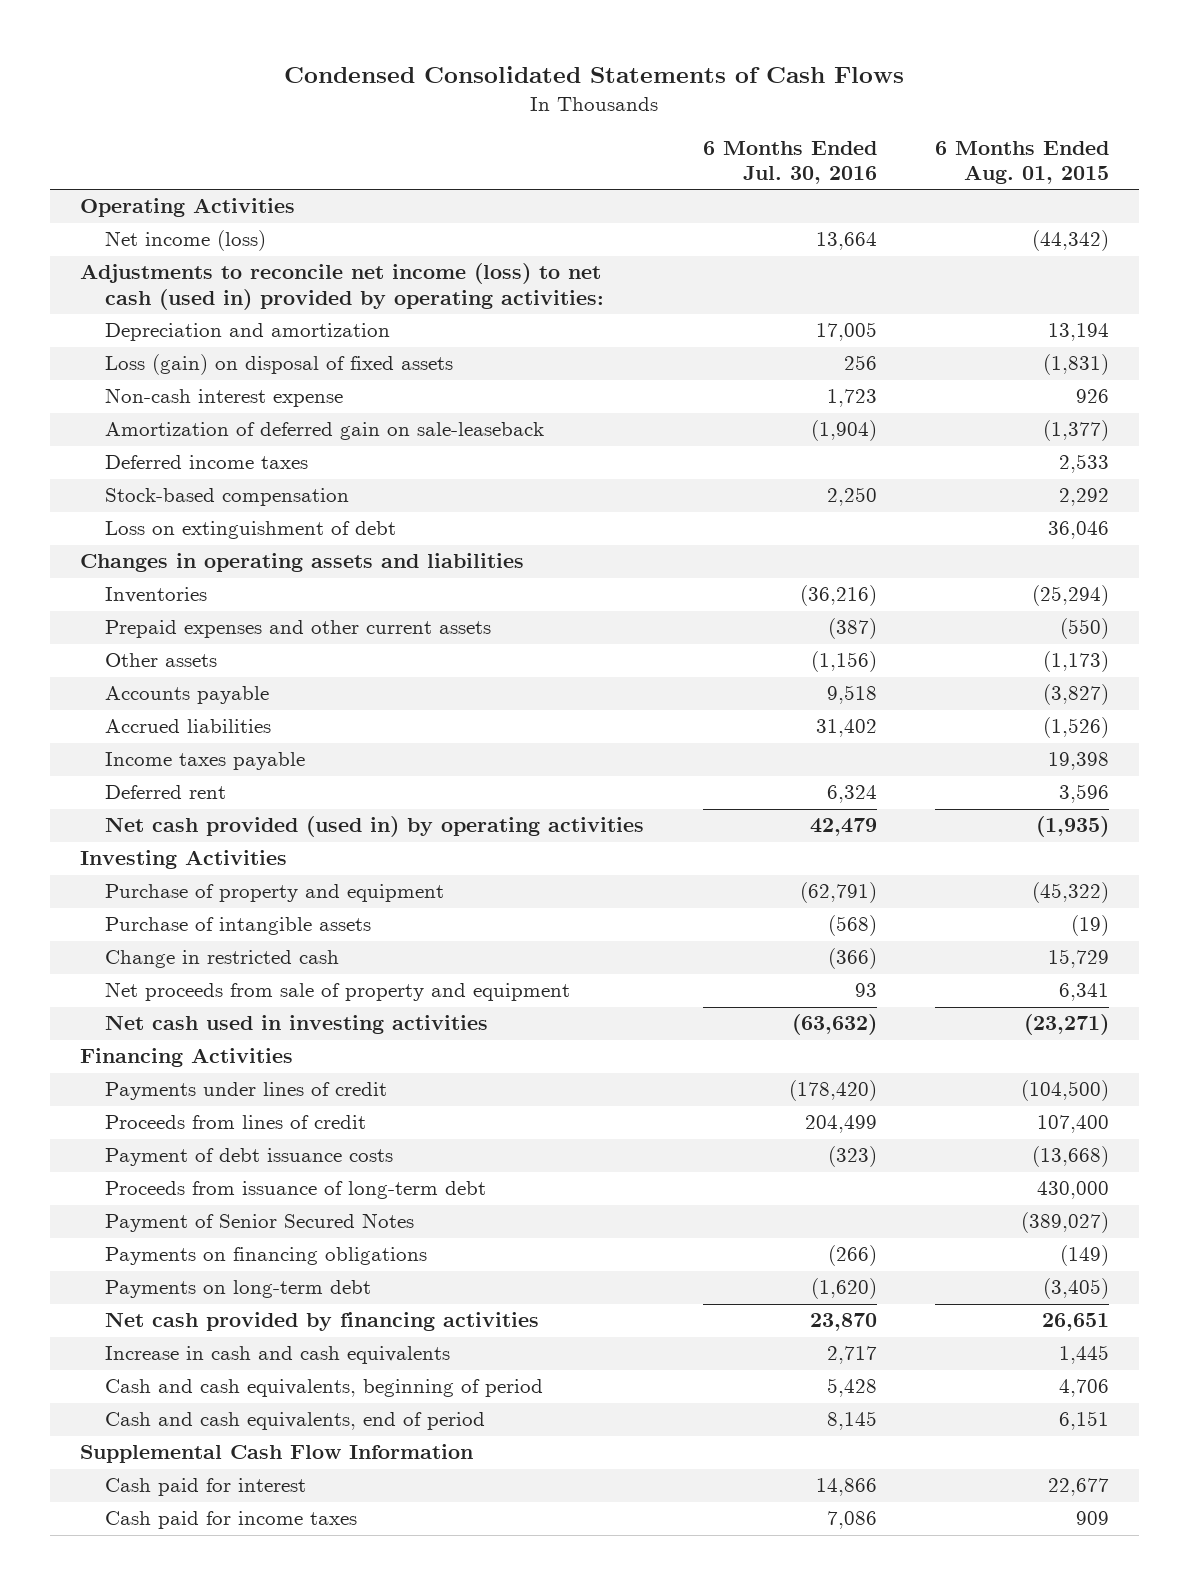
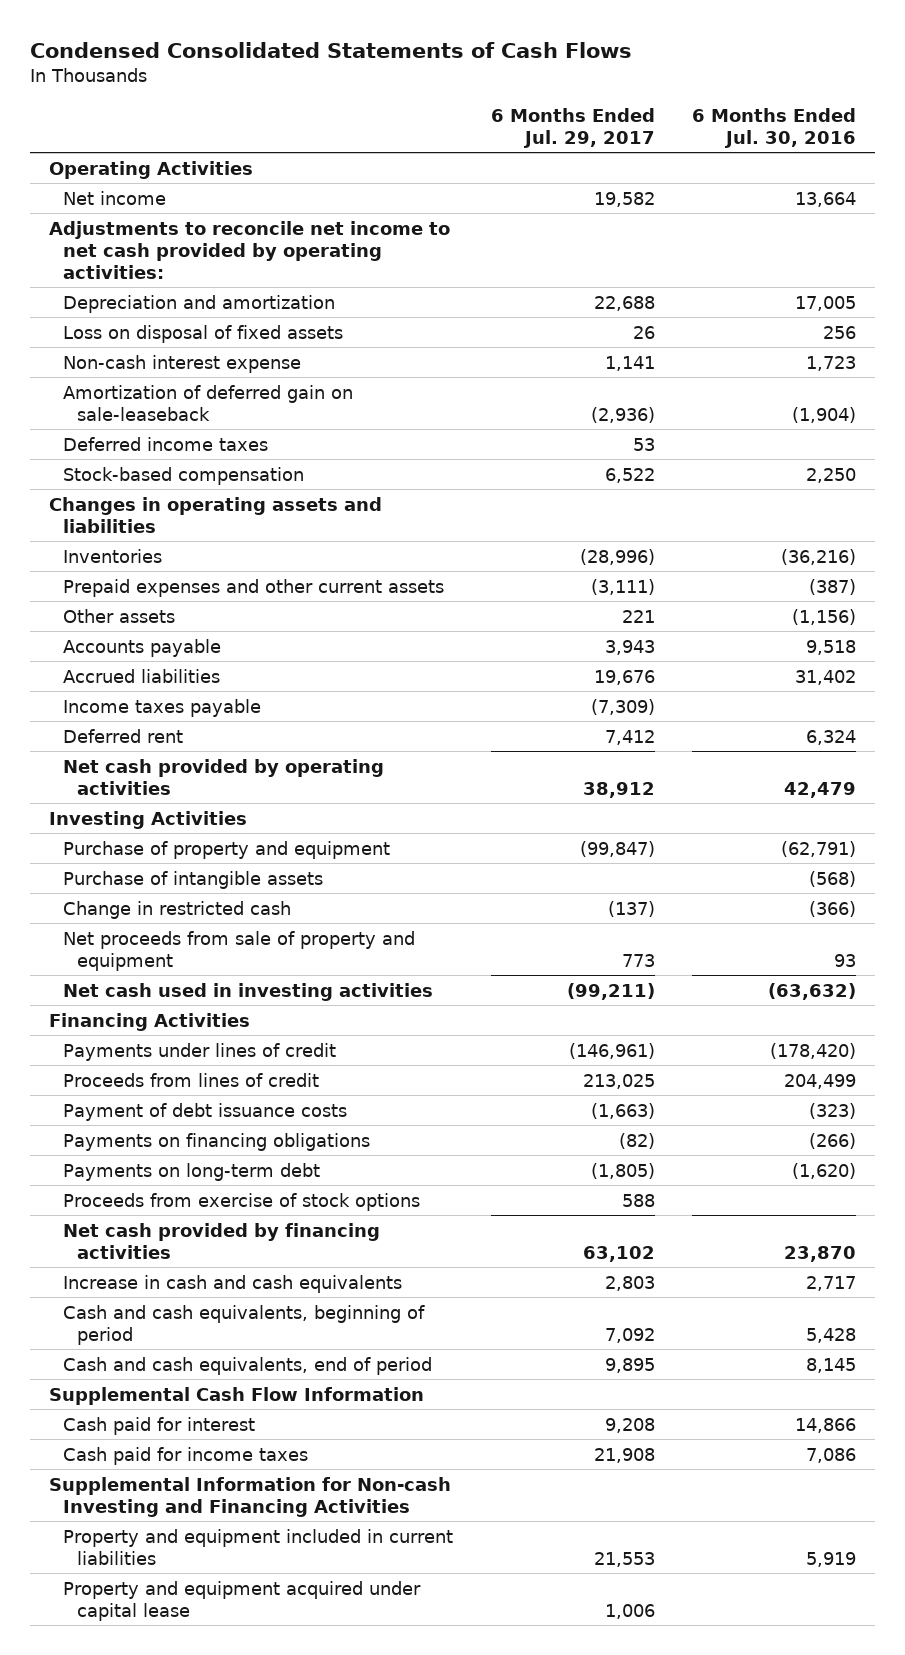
[935,140,1110,184] 6 Months Ended Aug. 01, 2015 -> none
none -> [490,107,655,148] 6 Months Ended Jul. 29, 2017
[104,230,266,252] Net income (loss) -> [62,190,166,205] Net income
[79,263,604,310] Adjustments to reconcile net income (loss) to net cash (used in) provided by operating activities: -> [48,220,450,279] Adjustments to reconcile net income to net cash provided by operating activities:
[104,354,453,376] Loss (gain) on disposal of fixed assets -> [62,324,343,343] Loss on disposal of fixed assets
[104,521,396,540] Loss on extinguishment of debt -> none
[104,816,644,838] Net cash provided (used in) by operating activities -> [62,758,384,795] Net cash provided by operating activities
[104,1181,486,1200] Proceeds from issuance of long-term debt -> none
[104,1213,414,1233] Payment of Senior Secured Notes -> none
none -> [62,1192,420,1211] Proceeds from exercise of stock options
none -> [48,1476,451,1517] Supplemental Information for Non-cash Investing and Financing Activities
none -> [62,1528,453,1565] Property and equipment included in current liabilities
none -> [62,1580,421,1621] Property and equipment acquired under capital lease

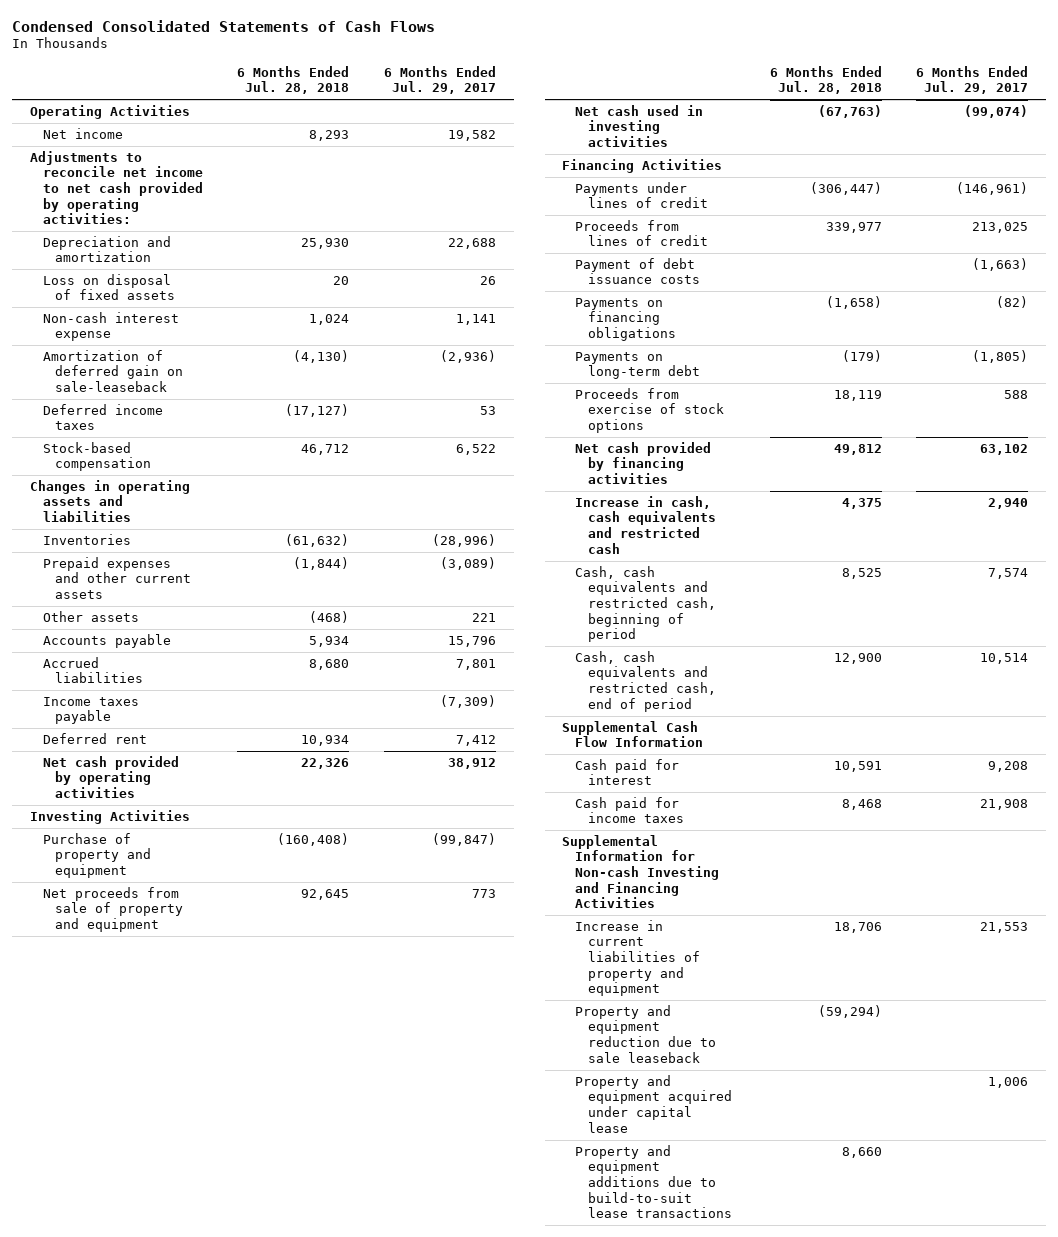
[692,107,857,148] 6 Months Ended Jul. 30, 2016 -> none
none -> [237,65,350,95] 6 Months Ended Jul. 28, 2018
[590,578,655,595] (3,111) -> [440,556,497,570] (3,089)
[604,639,655,655] 3,943 -> [448,635,497,647] 15,796
[593,669,655,685] 19,676 -> [456,658,497,670] 7,801
[62,870,323,889] Purchase of intangible assets -> none
[62,900,291,919] Change in restricted cash -> none
[566,982,655,1000] (99,211) -> [964,104,1029,118] (99,074)
[62,1274,402,1293] Increase in cash and cash equivalents -> [574,495,716,554] Increase in cash, cash equivalents and restricted cash
[604,1275,655,1291] 2,803 -> [988,497,1029,509] 2,940
[62,1304,425,1345] Cash and cash equivalents, beginning of period -> [574,565,716,643] Cash, cash equivalents and restricted cash, beginning of period
[604,1327,655,1343] 7,092 -> [988,567,1029,579] 7,574
[62,1356,432,1375] Cash and cash equivalents, end of period -> [574,650,716,712] Cash, cash equivalents and restricted cash, end of period
[604,1357,655,1373] 9,895 -> [980,652,1029,664] 10,514
[62,1528,453,1565] Property and equipment included in current liabilities -> [574,919,700,997] Increase in current liabilities of property and equipment
none -> [574,1004,716,1063] Property and equipment reduction due to sale leaseback
none -> [574,1144,732,1219] Property and equipment additions due to build-to-suit lease transactions

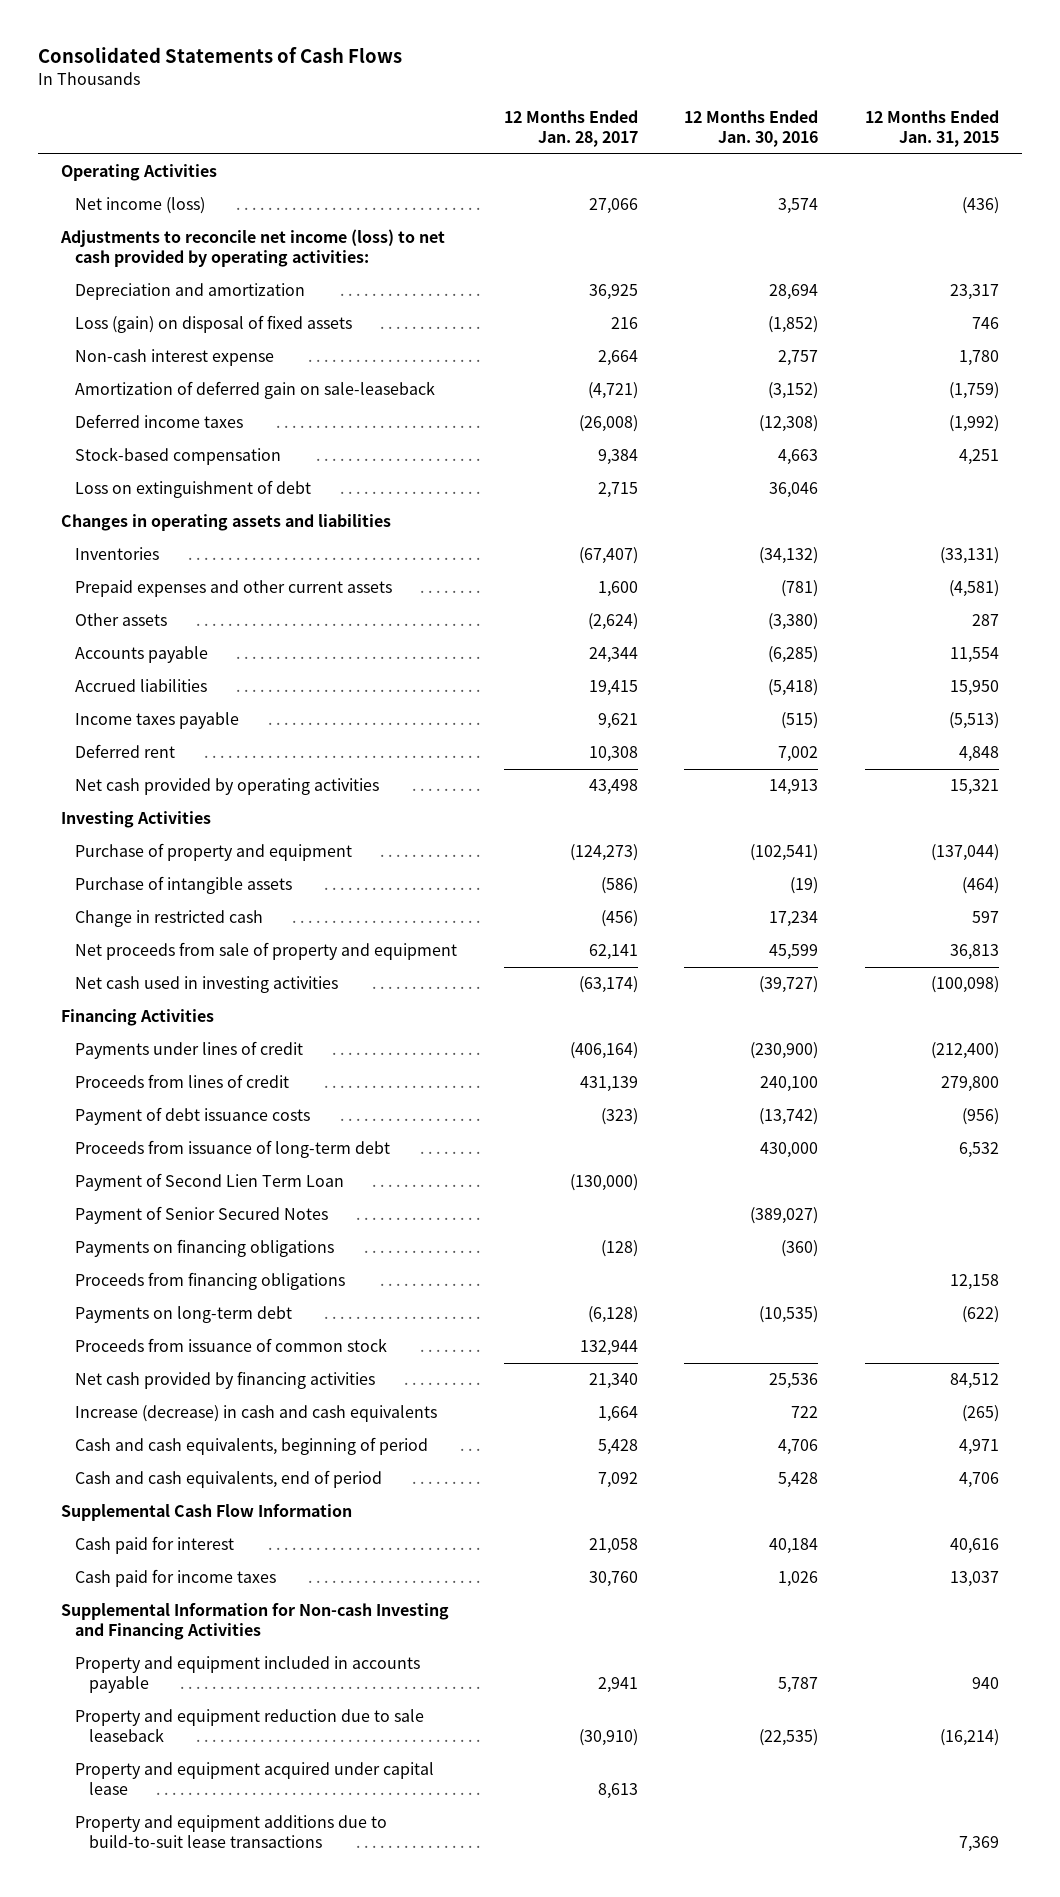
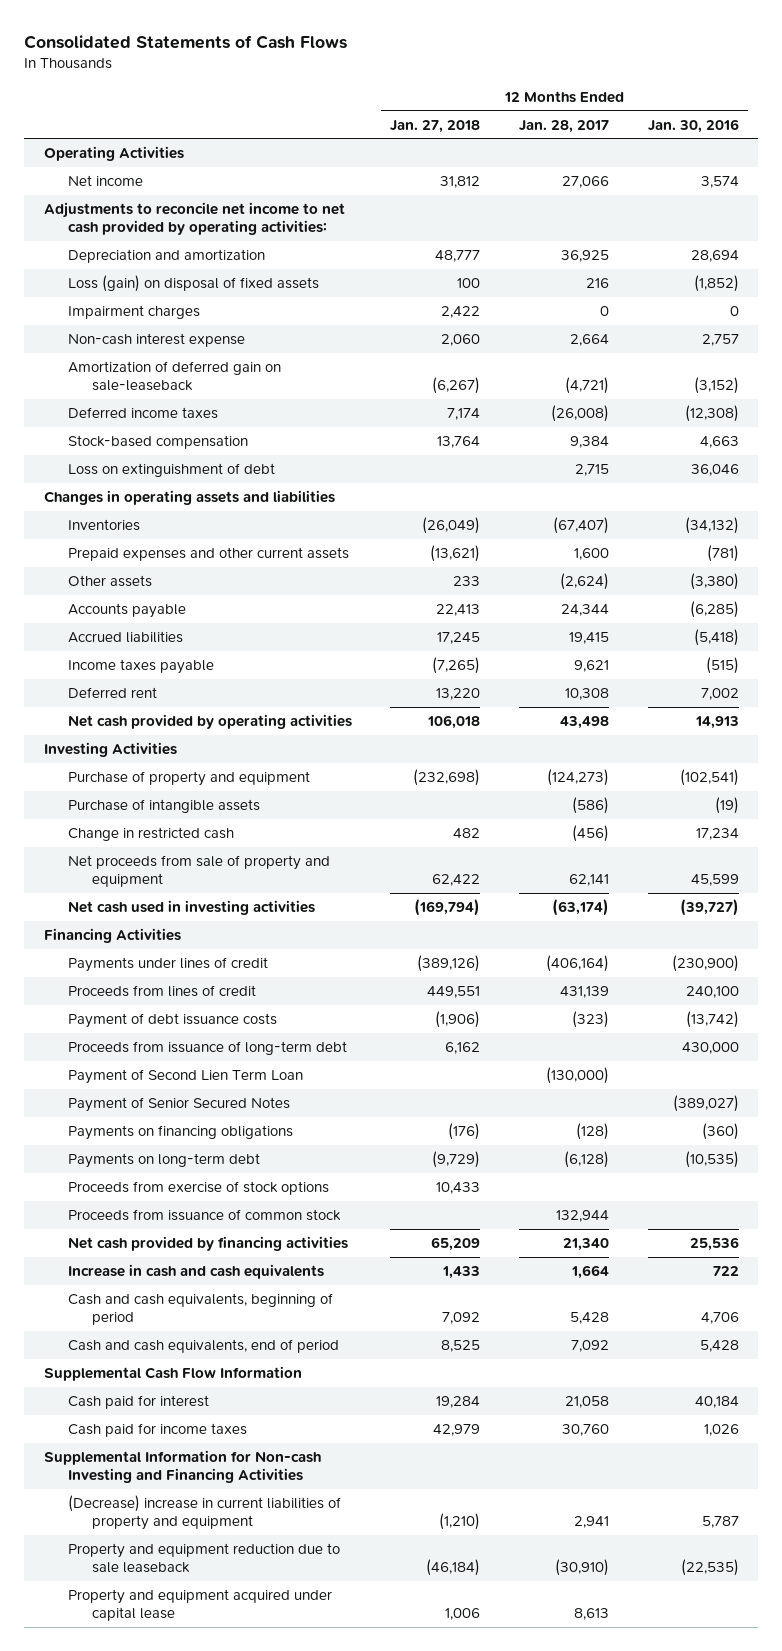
[864,110,999,148] 12 Months Ended Jan. 31, 2015 -> none
none -> [390,119,481,133] Jan. 27, 2018
[75,197,206,215] Net income (loss) -> [67,174,143,186] Net income
[60,229,446,268] Adjustments to reconcile net income (loss) to net cash provided by operating activities: -> [43,201,345,236] Adjustments to reconcile net income to net cash provided by operating activities:
none -> [67,304,200,319] Impairment charges
[75,1272,346,1291] Proceeds from financing obligations -> none
none -> [67,1180,329,1195] Proceeds from exercise of stock options
[75,1405,438,1423] Increase (decrease) in cash and cash equivalents -> [67,1263,324,1279] Increase in cash and cash equivalents
[75,1656,421,1694] Property and equipment included in accounts payable -> [67,1494,341,1531] (Decrease) increase in current liabilities of property and equipment
[75,1815,388,1849] Property and equipment additions due to build-to-suit lease transactions -> none

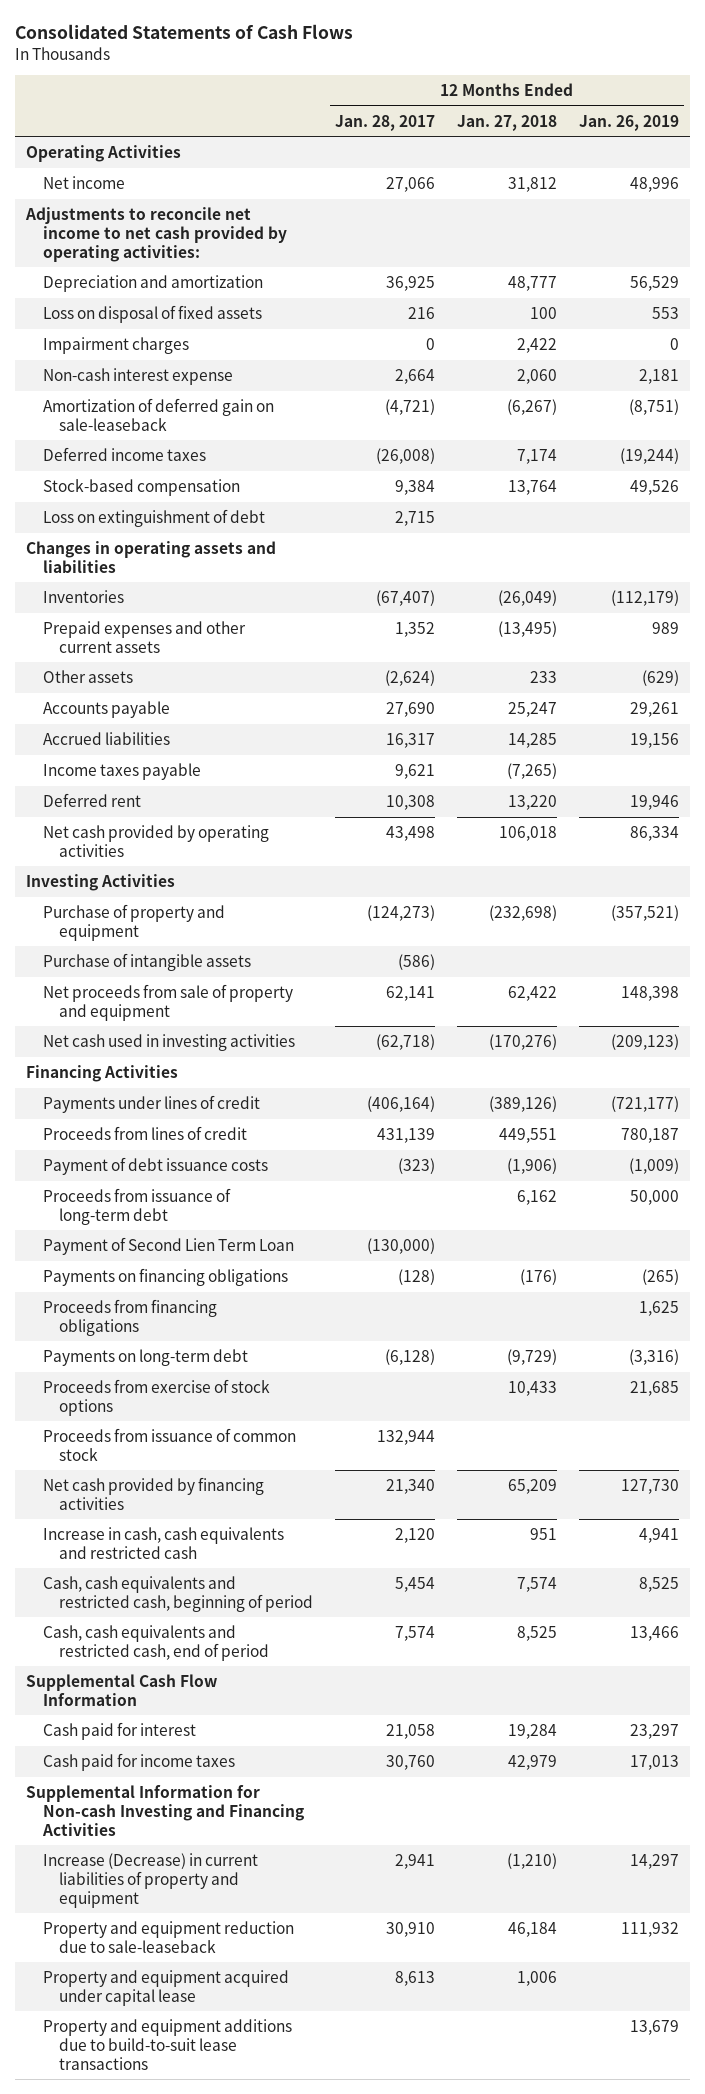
[647,118,739,133] Jan. 30, 2016 -> none
none -> [578,114,679,131] Jan. 26, 2019
[67,274,319,292] Loss (gain) on disposal of fixed assets -> [42,304,262,323] Loss on disposal of fixed assets
[430,544,481,562] (13,621) -> [497,620,557,637] (13,495)
[574,547,610,560] 1,600 -> [395,621,436,637] 1,352
[436,603,481,616] 22,413 -> [507,701,557,717] 25,247
[561,603,610,616] 24,344 -> [386,701,436,717] 27,690
[437,631,481,644] 17,245 -> [507,732,557,748] 14,285
[569,631,610,644] 19,415 -> [386,732,436,748] 16,317
[67,826,234,841] Change in restricted cash -> none
[414,898,481,916] (169,794) -> [488,1033,557,1050] (170,276)
[552,898,610,916] (63,174) -> [376,1033,436,1050] (62,718)
[67,1096,290,1112] Payment of Senior Secured Notes -> none
none -> [42,1298,217,1336] Proceeds from financing obligations
[67,1263,324,1279] Increase in cash and cash equivalents -> [42,1526,284,1559] Increase in cash, cash equivalents and restricted cash
[442,1265,481,1279] 1,433 -> [529,1527,557,1540] 951
[571,1264,610,1279] 1,664 -> [395,1527,436,1543] 2,120
[67,1292,333,1326] Cash and cash equivalents, beginning of period -> [42,1575,314,1612] Cash, cash equivalents and restricted cash, beginning of period
[442,1312,481,1325] 7,092 -> [516,1576,557,1592] 7,574
[570,1312,610,1325] 5,428 -> [395,1576,436,1592] 5,454
[67,1338,339,1353] Cash and cash equivalents, end of period -> [42,1624,270,1661] Cash, cash equivalents and restricted cash, end of period
[571,1339,610,1352] 7,092 -> [395,1625,436,1641] 7,574
[67,1494,341,1531] (Decrease) increase in current liabilities of property and equipment -> [42,1852,258,1908] Increase (Decrease) in current liabilities of property and equipment
[67,1542,340,1574] Property and equipment reduction due to sale leaseback -> [42,1920,294,1953] Property and equipment reduction due to sale-leaseback
[426,1559,481,1577] (46,184) -> [507,1921,557,1937] 46,184
[555,1559,610,1577] (30,910) -> [386,1921,436,1937] 30,910
none -> [42,2018,292,2070] Property and equipment additions due to build-to-suit lease transactions

